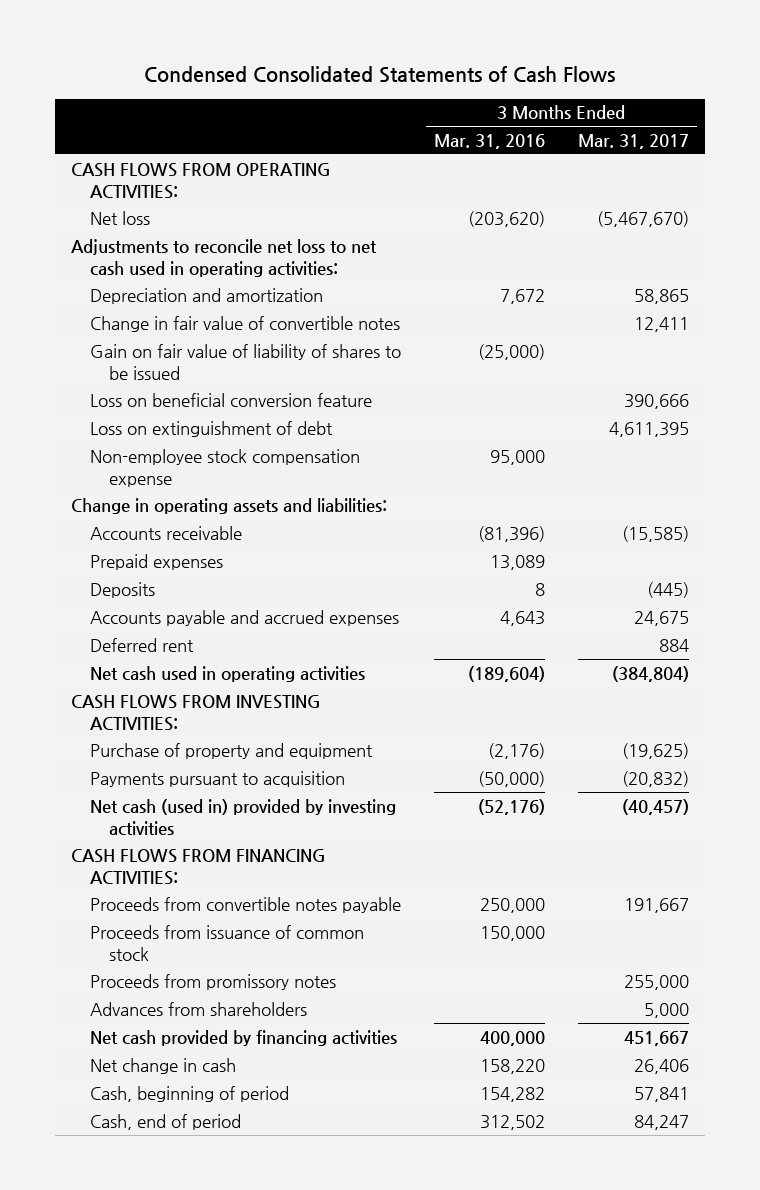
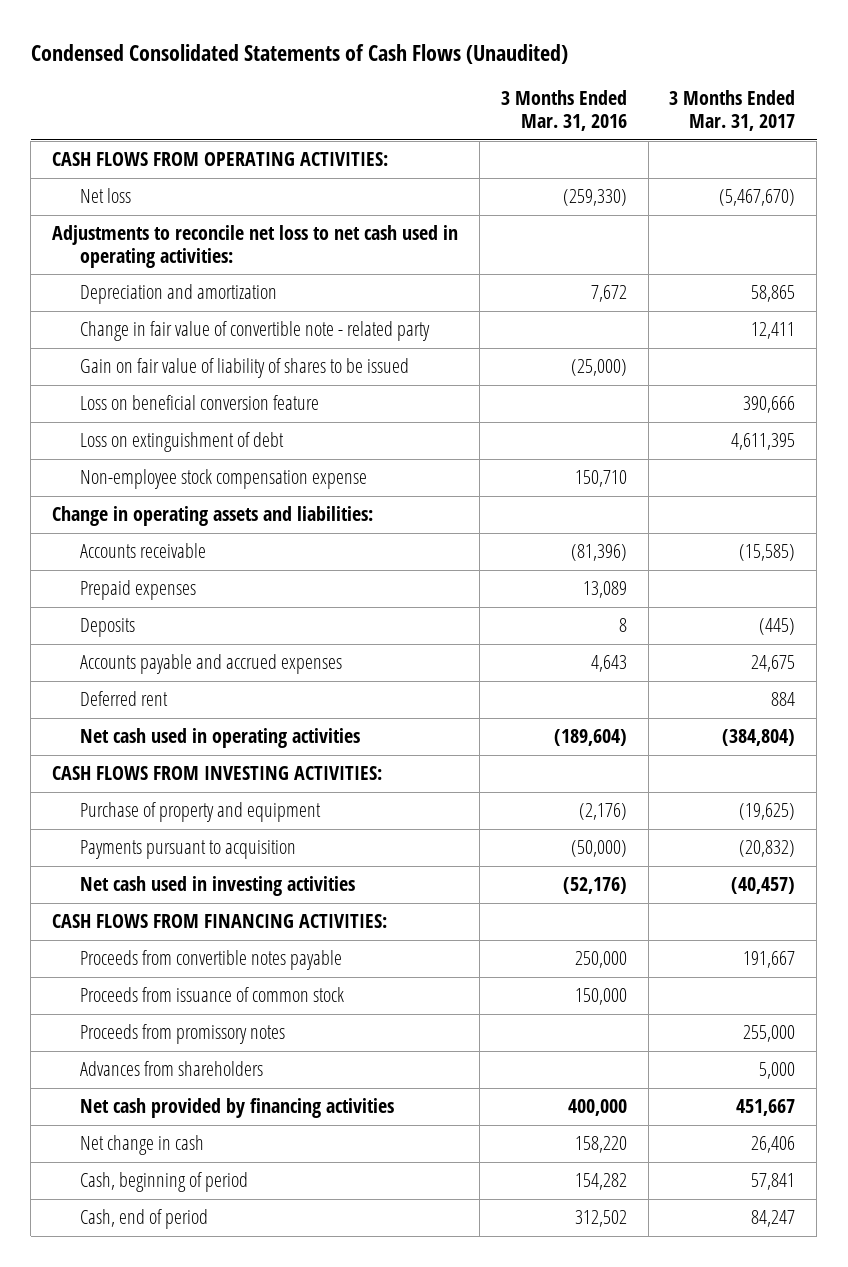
[143,66,615,84] Condensed Consolidated Statements of Cash Flows -> [30,43,568,64] Condensed Consolidated Statements of Cash Flows (Unaudited)
[467,210,545,227] (203,620) -> [562,189,627,207] (259,330)
[90,315,401,332] Change in fair value of convertible notes -> [80,321,431,342] Change in fair value of convertible note - related party
[489,449,545,465] 95,000 -> [574,470,627,488] 150,710
[90,798,397,836] Net cash (used in) provided by investing activities -> [80,876,356,897] Net cash used in investing activities

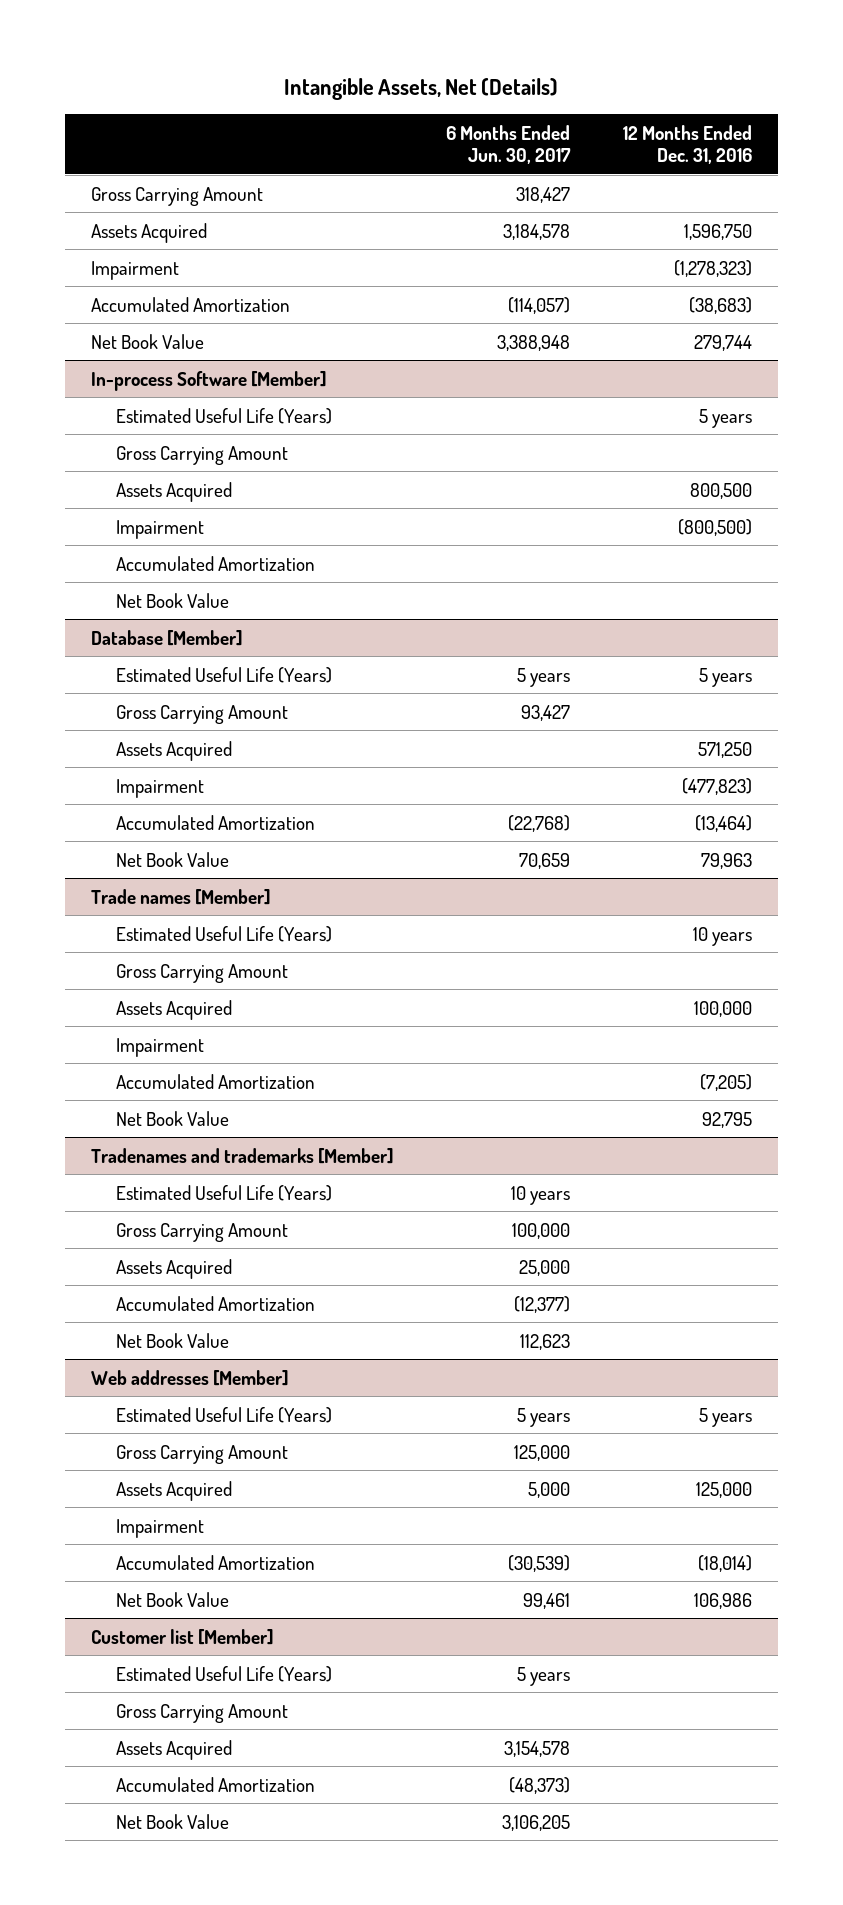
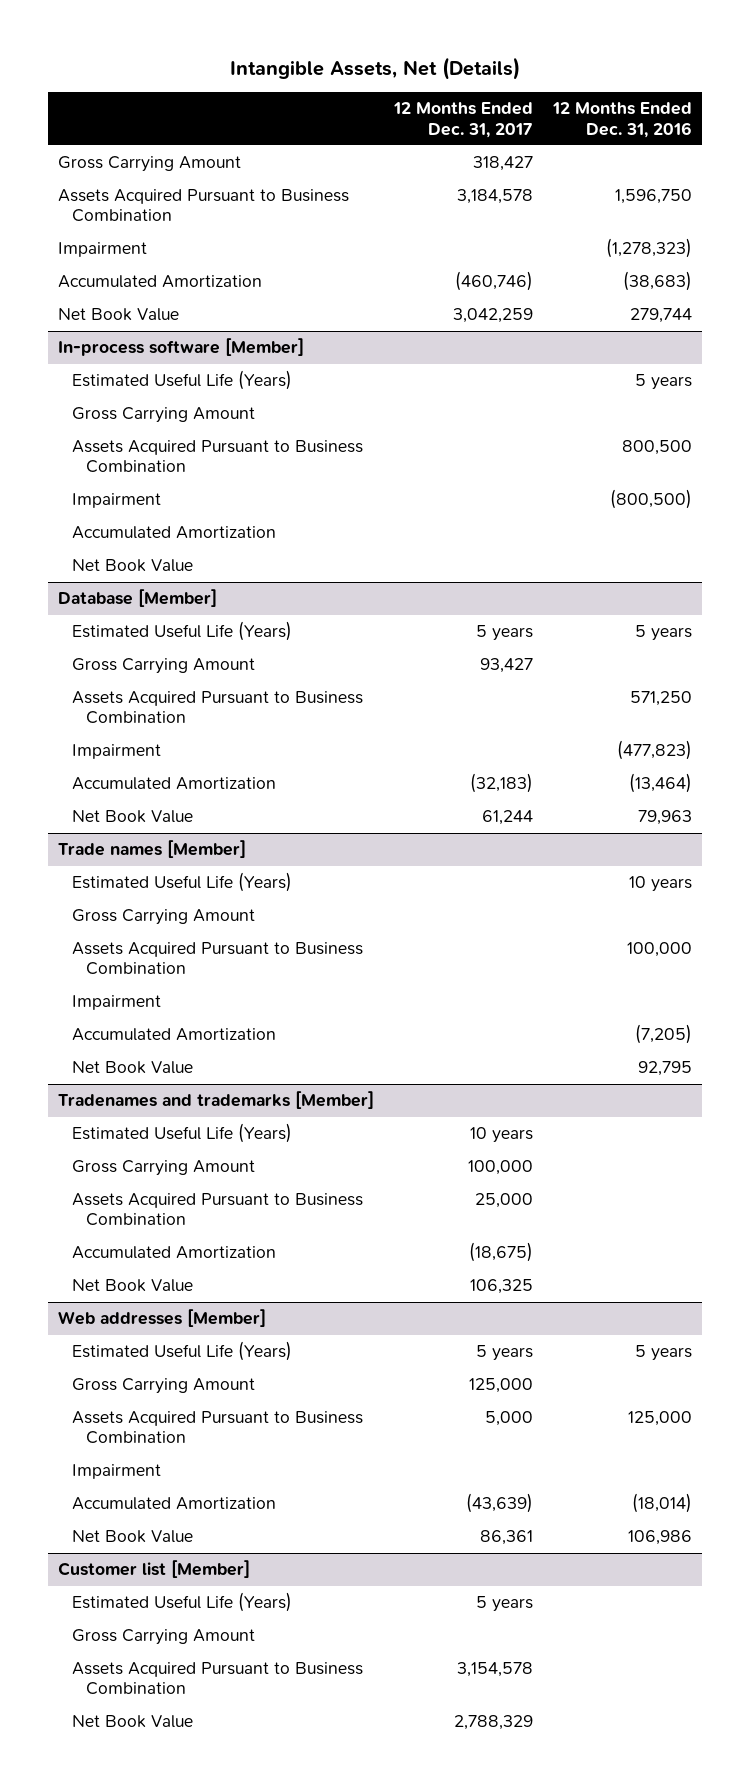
[446,124,572,165] 6 Months Ended Jun. 30, 2017 -> none
none -> [392,102,533,138] 12 Months Ended Dec. 31, 2017
[91,222,208,243] Assets Acquired -> [57,189,349,223] Assets Acquired Pursuant to Business Combination
[91,370,328,391] In-process Software [Member] -> [57,338,304,357] In-process software [Member]
[115,481,232,502] Assets Acquired -> [71,440,363,474] Assets Acquired Pursuant to Business Combination
[115,740,232,761] Assets Acquired -> [71,691,363,725] Assets Acquired Pursuant to Business Combination
[115,999,232,1020] Assets Acquired -> [71,942,363,976] Assets Acquired Pursuant to Business Combination
[115,1258,232,1279] Assets Acquired -> [71,1193,363,1227] Assets Acquired Pursuant to Business Combination
[115,1480,232,1501] Assets Acquired -> [71,1411,363,1445] Assets Acquired Pursuant to Business Combination
[115,1776,315,1792] Accumulated Amortization -> none
[115,1739,232,1760] Assets Acquired -> [71,1662,363,1696] Assets Acquired Pursuant to Business Combination

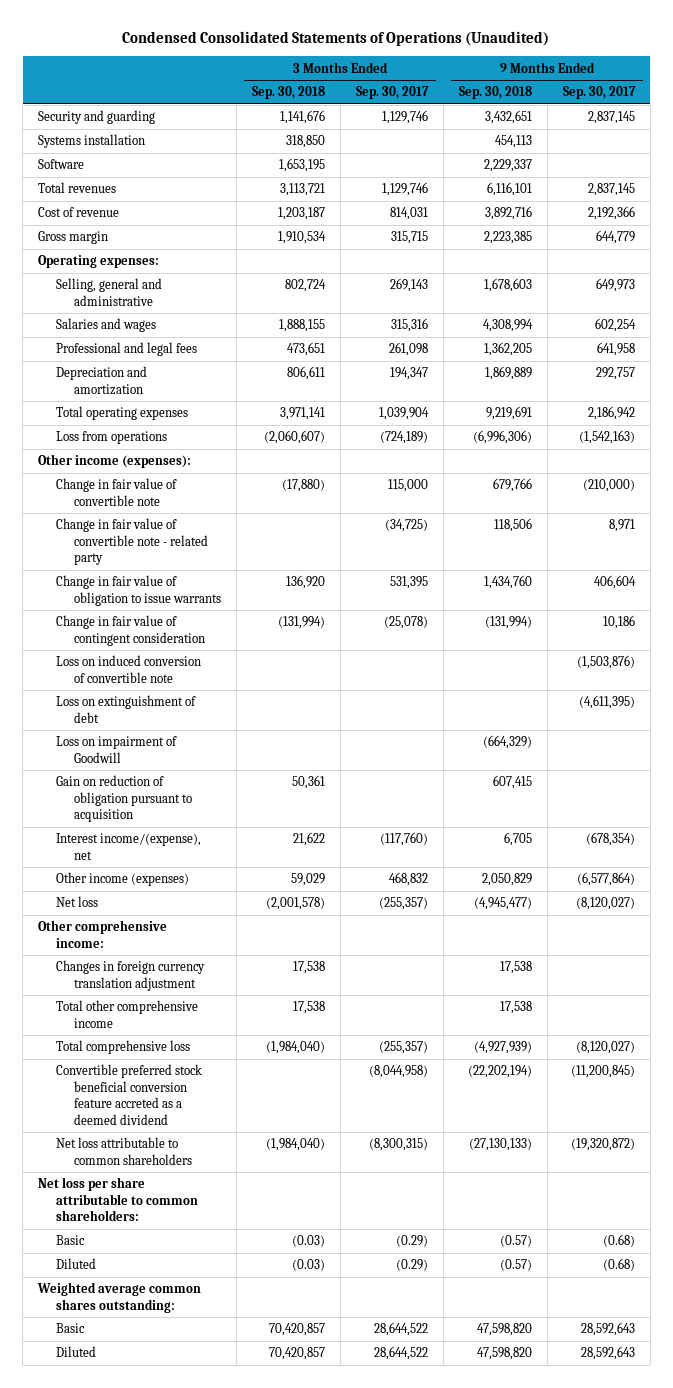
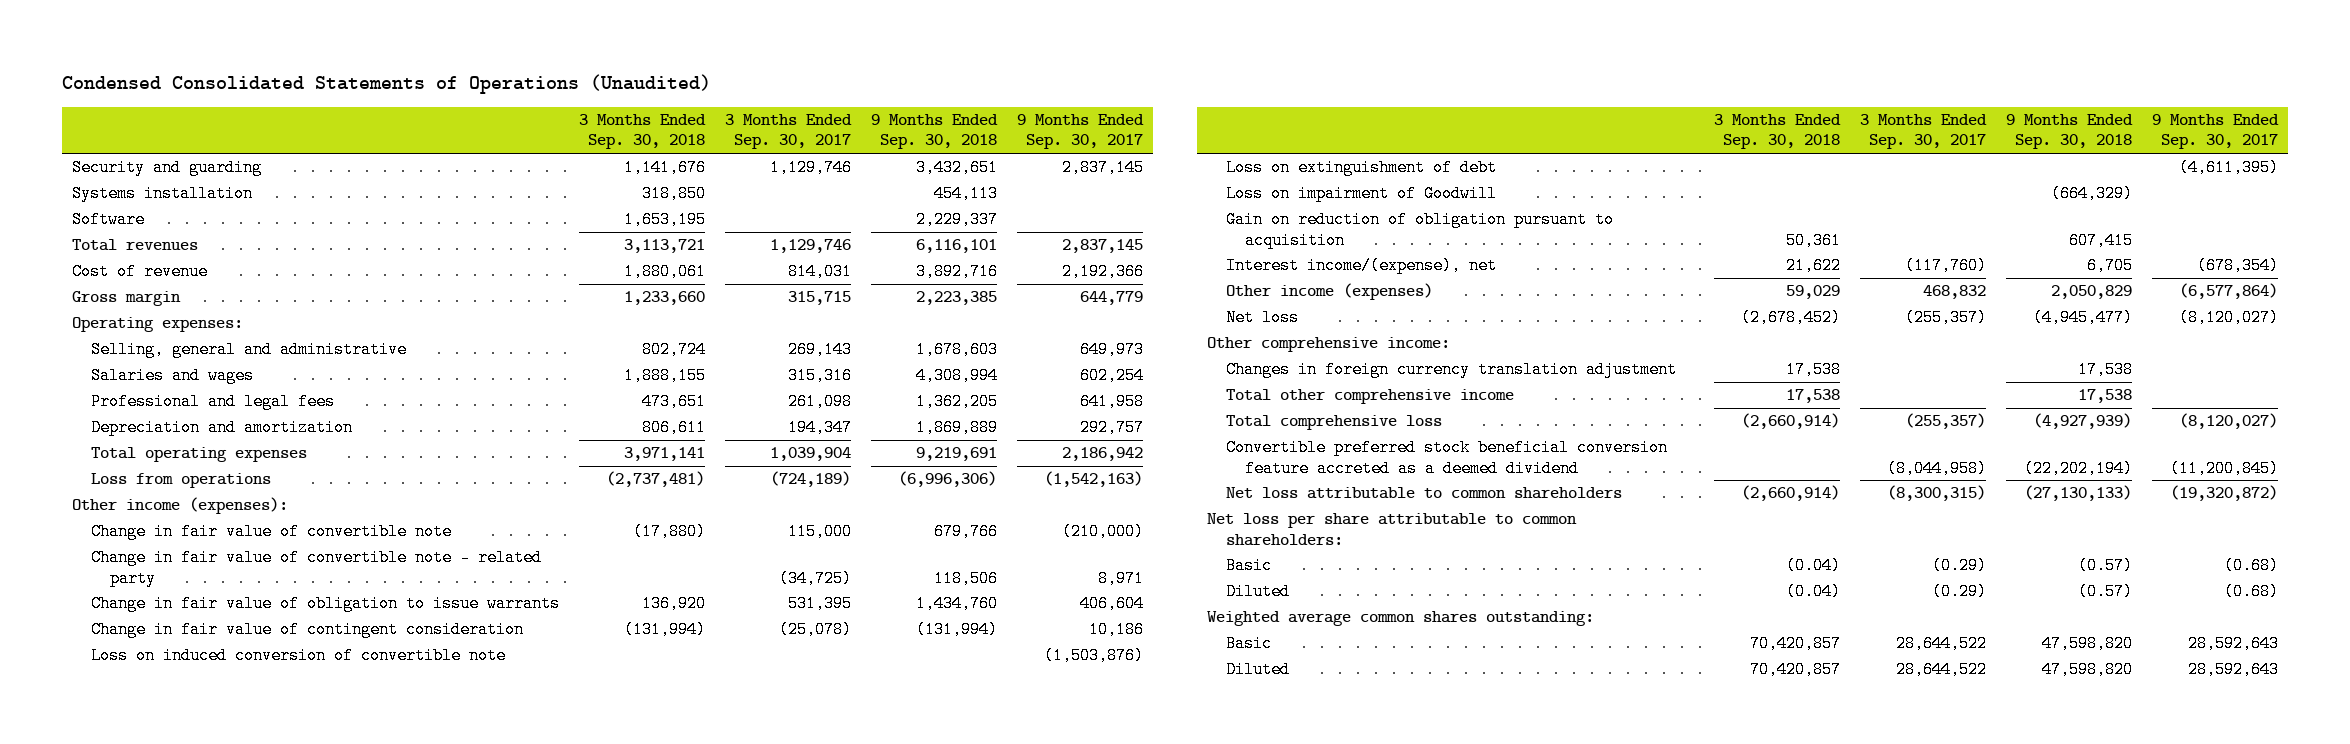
[278,207,326,221] 1,203,187 -> [623,263,706,281] 1,880,061
[278,231,327,245] 1,910,534 -> [623,291,705,306] 1,233,660
[264,430,326,445] (2,060,607) -> [605,471,705,488] (2,737,481)
[266,897,326,911] (2,001,578) -> [1741,309,1842,327] (2,678,452)
[266,1041,326,1055] (1,984,040) -> [1741,413,1841,430] (2,660,914)
[266,1138,326,1152] (1,984,040) -> [1741,485,1841,502] (2,660,914)
[292,1235,326,1248] (0.03) -> [1786,557,1842,575] (0.04)
[292,1259,326,1272] (0.03) -> [1786,583,1842,601] (0.04)

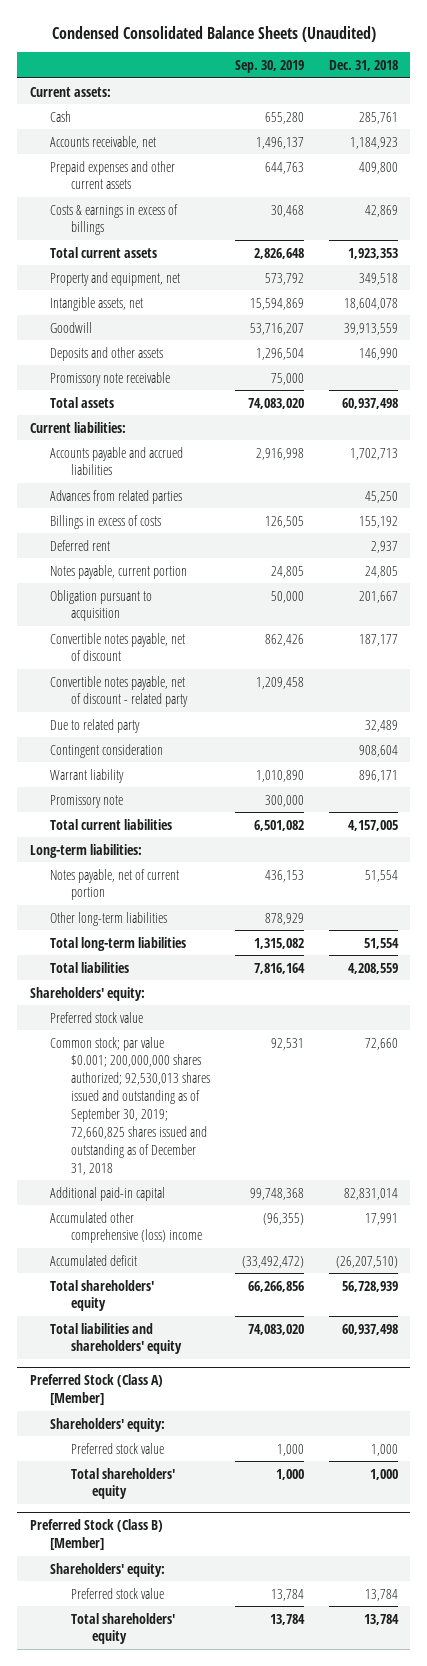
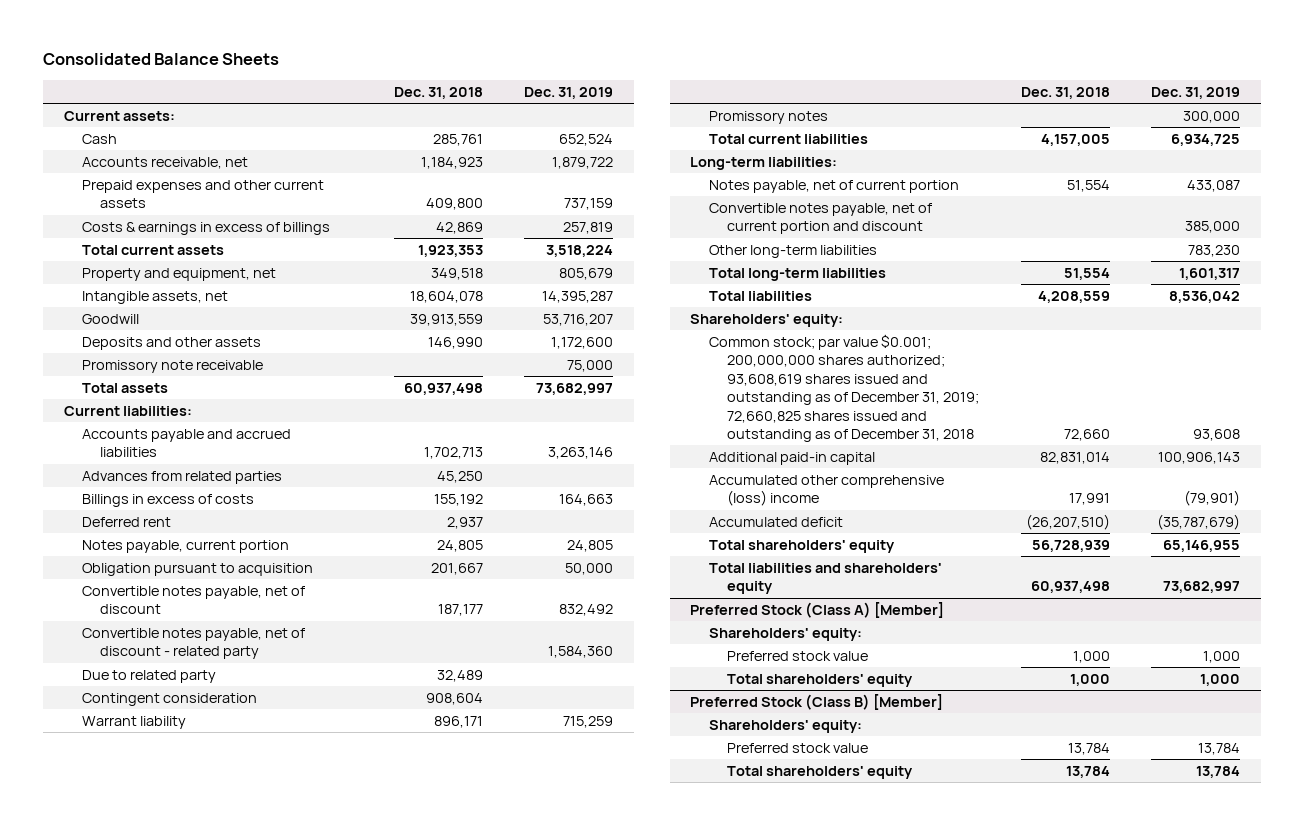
[51,25,376,42] Condensed Consolidated Balance Sheets (Unaudited) -> [42,53,279,66] Consolidated Balance Sheets
[235,59,305,73] Sep. 30, 2019 -> none
none -> [524,86,614,99] Dec. 31, 2019
[50,794,124,808] Promissory note -> [708,110,828,124] Promissory notes
none -> [708,202,932,235] Convertible notes payable, net of current portion and discount
[50,1011,144,1023] Preferred stock value -> none
[50,1036,211,1175] Common stock; par value $0.001; 200,000,000 shares authorized; 92,530,013 shares issued and outstanding as of September 30, 2019; 72,660,825 shares issued and outstanding as of December 31, 2018 -> [708,333,980,442] Common stock; par value $0.001; 200,000,000 shares authorized; 93,608,619 shares issued and outstanding as of December 31, 2019; 72,660,825 shares issued and outstanding as of December 31, 2018

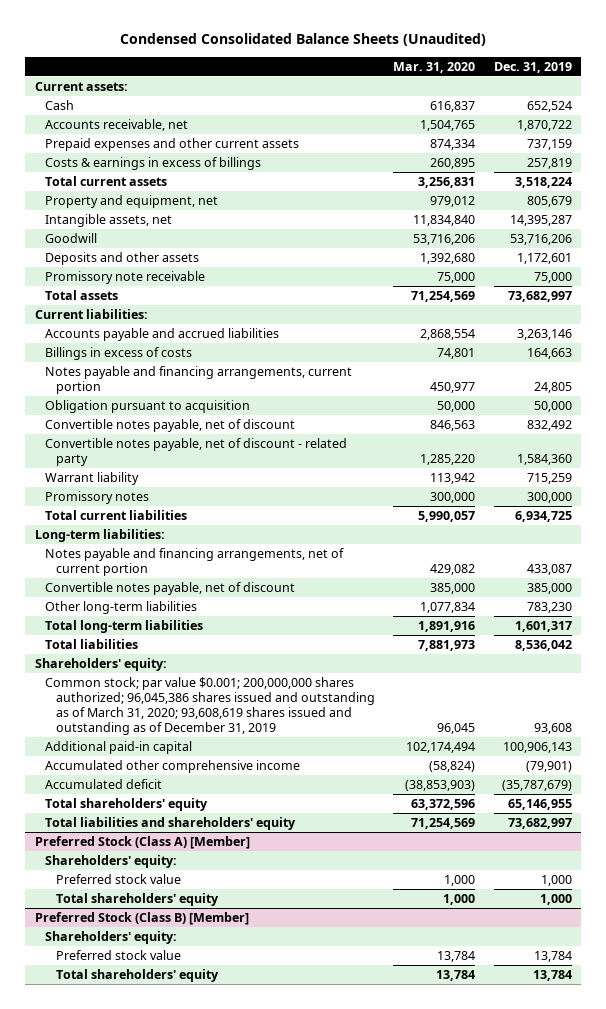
[42,53,279,66] Consolidated Balance Sheets -> [120,33,487,47] Condensed Consolidated Balance Sheets (Unaudited)
[393,86,483,99] Dec. 31, 2018 -> none
none -> [393,61,476,73] Mar. 31, 2020
[552,156,614,169] 1,879,722 -> [516,120,572,132] 1,870,722
[543,313,614,326] 53,716,207 -> [509,234,572,246] 53,716,206
[551,336,614,349] 1,172,600 -> [516,253,572,265] 1,172,601
[81,470,282,484] Advances from related parties -> none
[81,516,171,527] Deferred rent -> none
[81,539,289,553] Notes payable, current portion -> [45,366,353,395] Notes payable and financing arrangements, current portion
[81,669,216,683] Due to related party -> none
[81,692,257,706] Contingent consideration -> none
[708,179,959,193] Notes payable, net of current portion -> [45,548,345,577] Notes payable and financing arrangements, net of current portion
[708,202,932,235] Convertible notes payable, net of current portion and discount -> [45,582,296,596] Convertible notes payable, net of discount
[708,333,980,442] Common stock; par value $0.001; 200,000,000 shares authorized; 93,608,619 shares issued and outstanding as of December 31, 2019; 72,660,825 shares issued and outstanding as of December 31, 2018 -> [45,677,375,736] Common stock; par value $0.001; 200,000,000 shares authorized; 96,045,386 shares issued and outstanding as of March 31, 2020; 93,608,619 shares issued and outstanding as of December 31, 2019
[708,474,944,507] Accumulated other comprehensive (loss) income -> [45,760,301,774] Accumulated other comprehensive income

